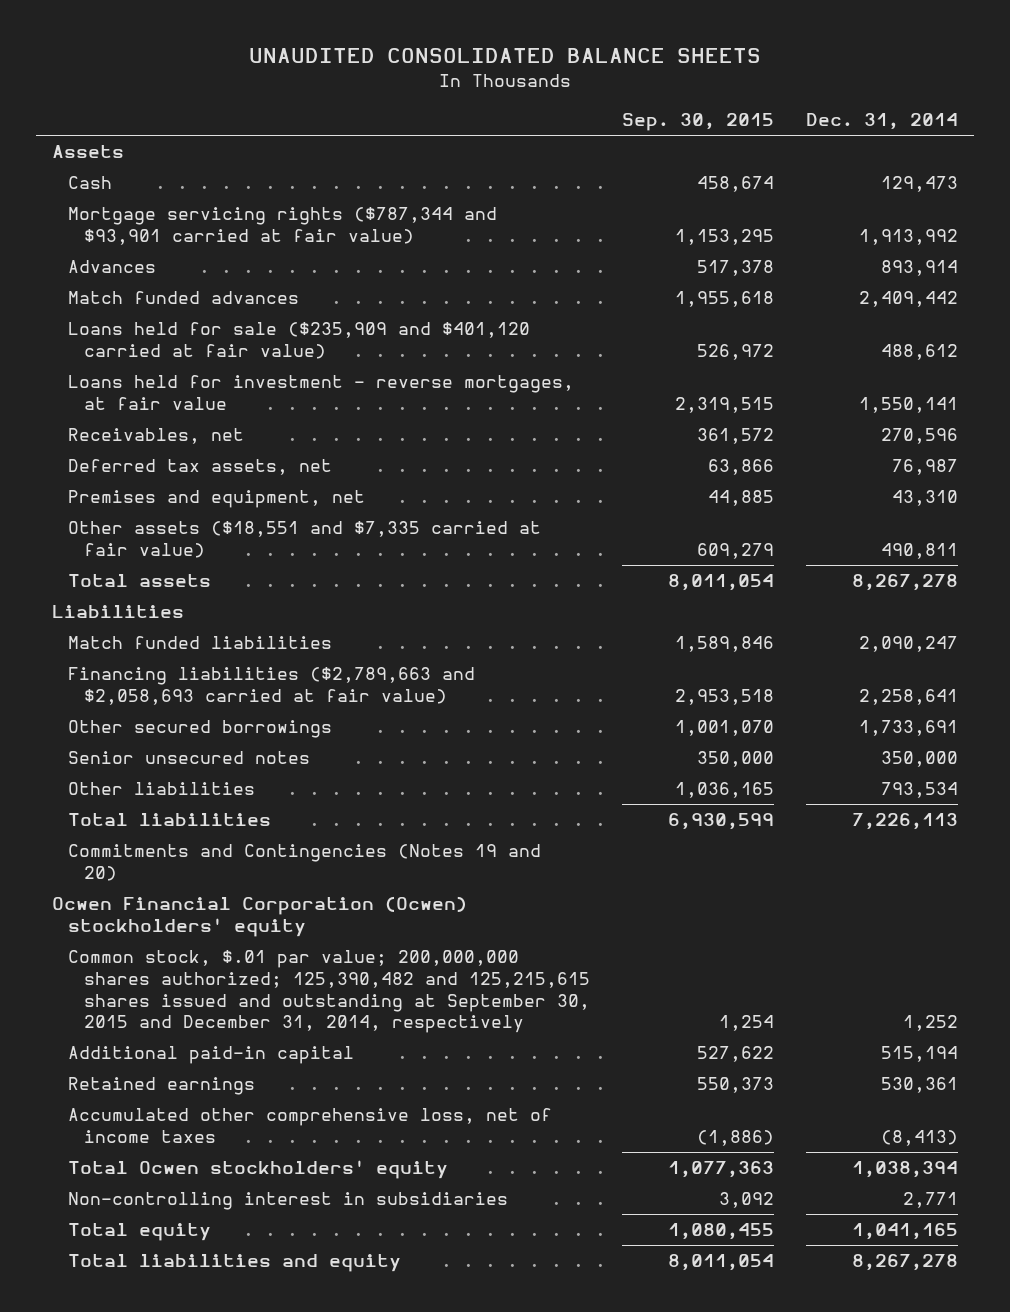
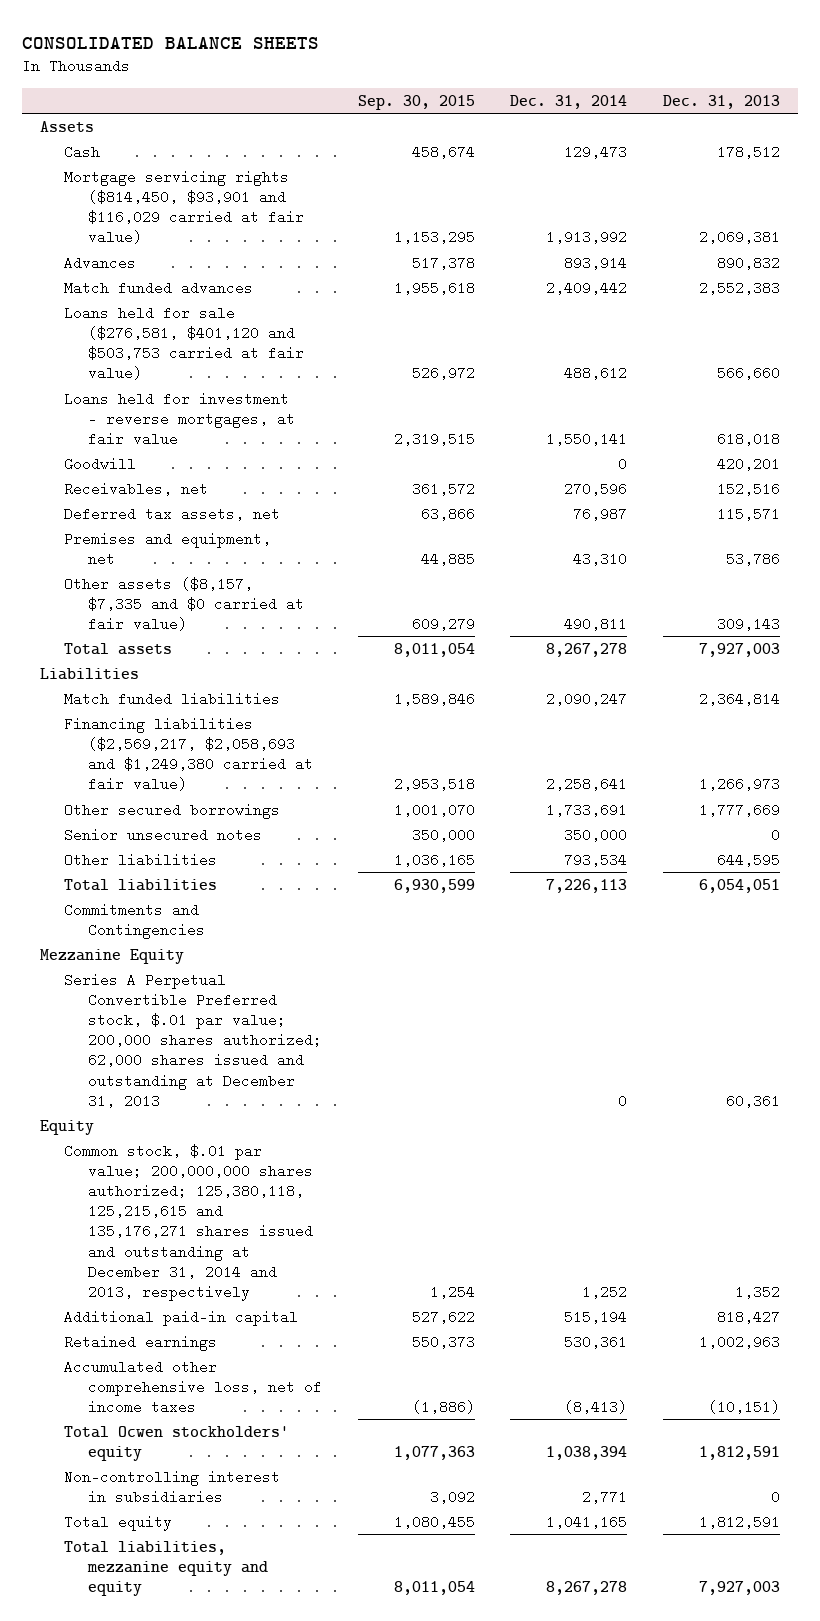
[248,47,761,63] UNAUDITED CONSOLIDATED BALANCE SHEETS -> [22,36,320,49] CONSOLIDATED BALANCE SHEETS
none -> [663,95,781,110] Dec. 31, 2013
[67,207,497,245] Mortgage servicing rights ($787,344 and $93,901 carried at fair value) -> [63,169,304,245] Mortgage servicing rights ($814,450, $93,901 and $116,029 carried at fair value)
[67,322,530,359] Loans held for sale ($235,909 and $401,120 carried at fair value) -> [63,305,304,381] Loans held for sale ($276,581, $401,120 and $503,753 carried at fair value)
none -> [63,456,136,471] Goodwill
[67,521,541,558] Other assets ($18,551 and $7,335 carried at fair value) -> [63,576,304,632] Other assets ($8,157, $7,335 and $0 carried at fair value)
[67,667,475,705] Financing liabilities ($2,789,663 and $2,058,693 carried at fair value) -> [63,716,313,792] Financing liabilities ($2,569,217, $2,058,693 and $1,249,380 carried at fair value)
[67,844,541,881] Commitments and Contingencies (Notes 19 and 20) -> [63,902,205,939] Commitments and Contingencies
none -> [40,948,185,964] Mezzanine Equity
none -> [63,972,322,1108] Series A Perpetual Convertible Preferred stock, $.01 par value; 200,000 shares authorized; 62,000 shares issued and outstanding at December 31, 2013
[51,896,467,937] Ocwen Financial Corporation (Ocwen) stockholders' equity -> [40,1119,95,1135] Equity
[67,950,591,1034] Common stock, $.01 par value; 200,000,000 shares authorized; 125,390,482 and 125,215,615 shares issued and outstanding at September 30, 2015 and December 31, 2014, respectively -> [63,1143,313,1301] Common stock, $.01 par value; 200,000,000 shares authorized; 125,380,118, 125,215,615 and 135,176,271 shares issued and outstanding at December 31, 2014 and 2013, respectively
[67,1254,401,1273] Total liabilities and equity -> [63,1540,268,1597] Total liabilities, mezzanine equity and equity

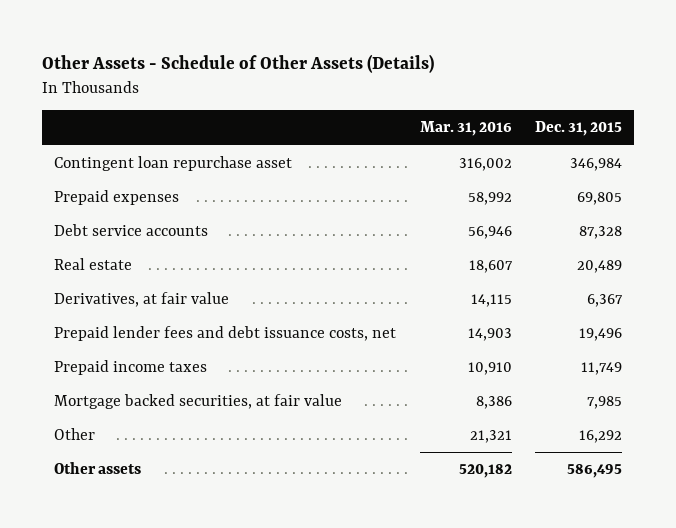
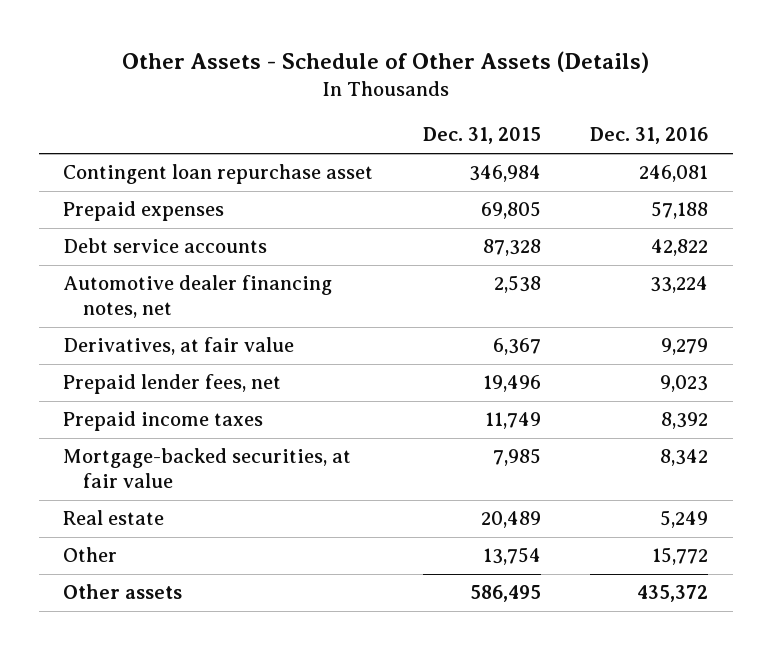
[419,121,512,137] Mar. 31, 2016 -> none
none -> [590,127,709,145] Dec. 31, 2016
none -> [63,275,333,319] Automotive dealer financing notes, net
[53,326,396,342] Prepaid lender fees and debt issuance costs, net -> [63,374,282,395] Prepaid lender fees, net
[53,394,342,410] Mortgage backed securities, at fair value -> [63,448,352,489] Mortgage-backed securities, at fair value
[53,258,132,271] Real estate -> [63,510,165,526] Real estate
[579,430,623,444] 16,292 -> [482,547,541,566] 13,754

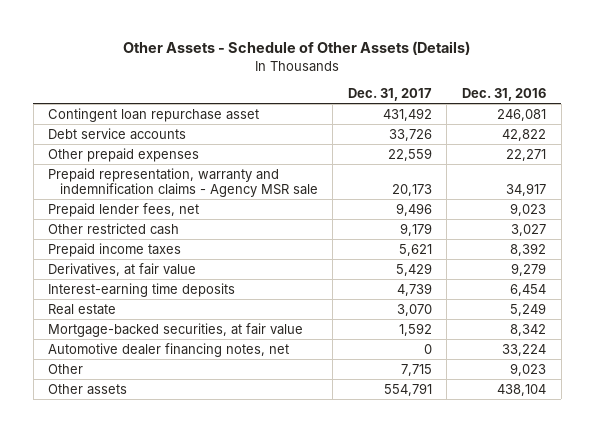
[422,127,541,145] Dec. 31, 2015 -> none
none -> [347,87,432,101] Dec. 31, 2017
[63,201,225,222] Prepaid expenses -> none
none -> [48,147,200,162] Other prepaid expenses
none -> [48,167,318,197] Prepaid representation, warranty and indemnification claims - Agency MSR sale
none -> [48,222,180,235] Other restricted cash
[63,337,295,356] Derivatives, at fair value -> [48,262,197,276] Derivatives, at fair value
none -> [48,282,236,297] Interest-earning time deposits
[63,448,352,489] Mortgage-backed securities, at fair value -> [48,322,304,337] Mortgage-backed securities, at fair value
[63,275,333,319] Automotive dealer financing notes, net -> [48,342,290,357] Automotive dealer financing notes, net
[652,547,709,566] 15,772 -> [510,362,547,376] 9,023
[637,585,709,603] 435,372 -> [497,383,547,396] 438,104

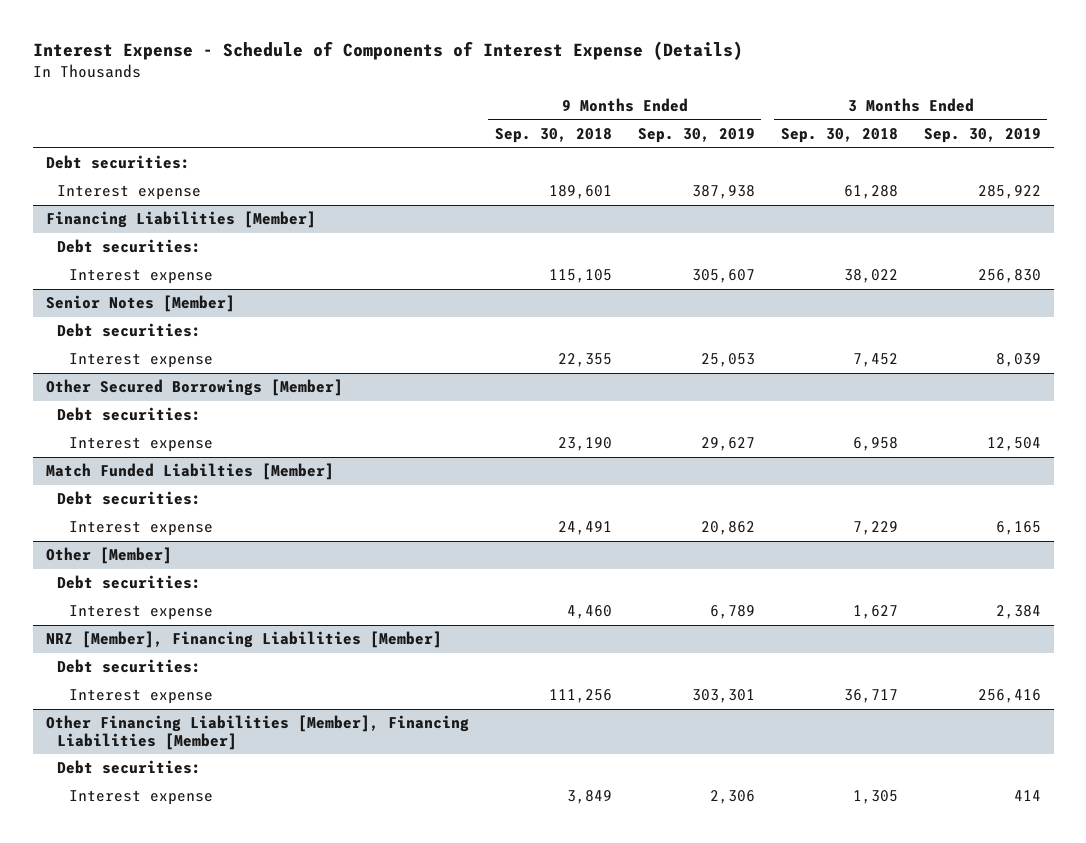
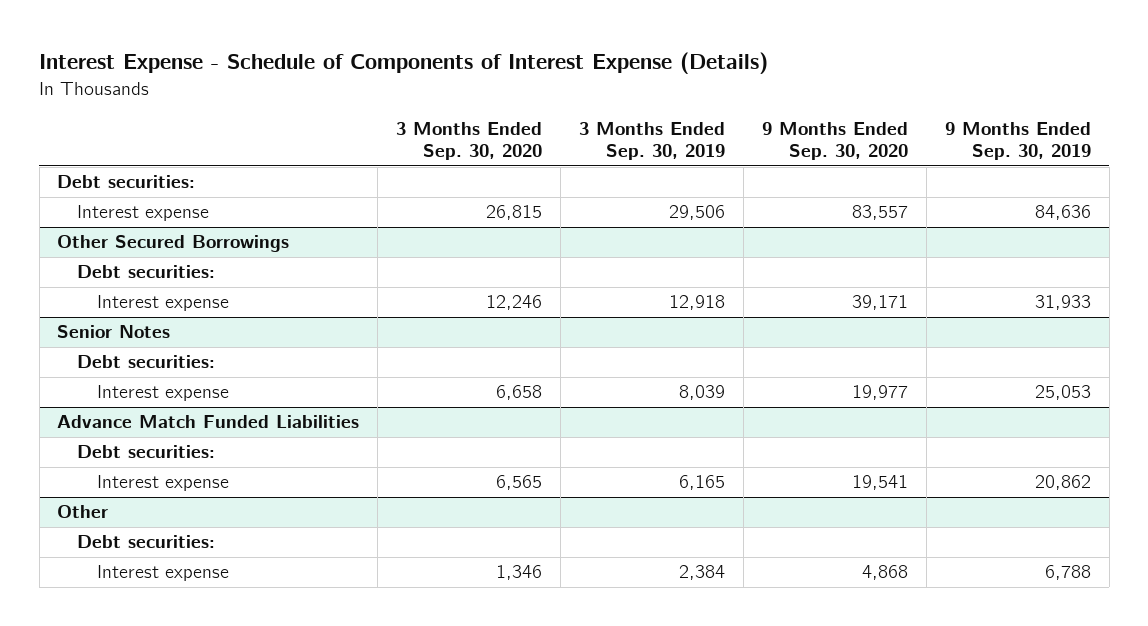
[494,128,612,144] Sep. 30, 2018 -> none
[780,128,898,144] Sep. 30, 2018 -> none
none -> [396,122,543,161] 3 Months Ended Sep. 30, 2020
none -> [761,122,908,161] 9 Months Ended Sep. 30, 2020
[45,211,316,229] Financing Liabilities [Member] -> none
[691,185,755,200] 387,938 -> [1034,205,1091,221] 84,636
[977,185,1041,200] 285,922 -> [669,205,726,221] 29,506
none -> [57,235,290,253] Other Secured Borrowings
[691,269,755,284] 305,607 -> [1034,295,1091,311] 31,933
[977,269,1041,284] 256,830 -> [669,295,726,311] 12,918
[45,295,235,313] Senior Notes [Member] -> [57,325,171,339] Senior Notes
[45,379,343,397] Other Secured Borrowings [Member] -> none
[57,407,202,422] Debt securities: -> none
[68,437,213,453] Interest expense -> none
[45,463,334,481] Match Funded Liabilties [Member] -> [57,415,360,429] Advance Match Funded Liabilities
[57,575,202,590] Debt securities: -> none
[68,605,213,621] Interest expense -> none
[45,631,442,649] NRZ [Member], Financing Liabilities [Member] -> none
[57,659,202,674] Debt securities: -> none
[68,689,213,705] Interest expense -> none
[45,715,469,750] Other Financing Liabilities [Member], Financing Liabilities [Member] -> none
[45,547,172,565] Other [Member] -> [57,505,109,519] Other
[709,790,755,805] 2,306 -> [1044,565,1091,581] 6,788
[1013,790,1041,802] 414 -> [679,565,726,581] 2,384

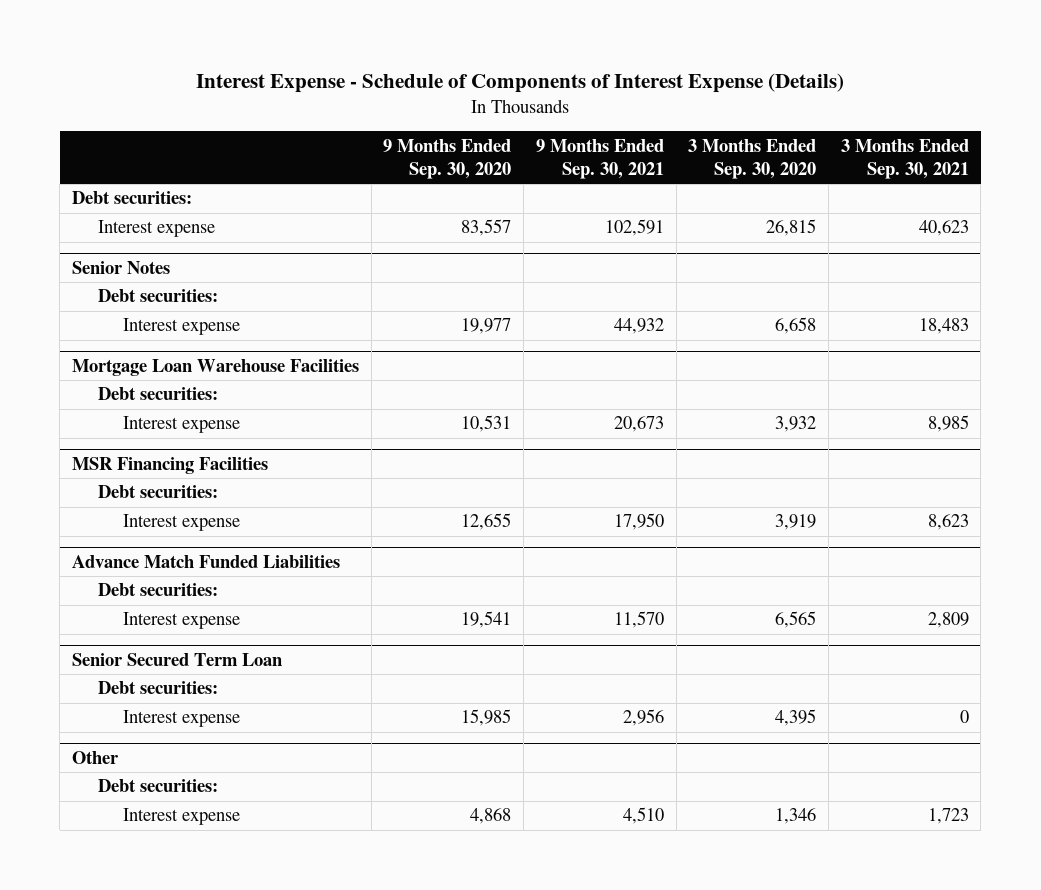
[579,122,726,161] 3 Months Ended Sep. 30, 2019 -> none
[944,122,1091,161] 9 Months Ended Sep. 30, 2019 -> none
none -> [535,138,664,179] 9 Months Ended Sep. 30, 2021
none -> [840,138,969,179] 3 Months Ended Sep. 30, 2021
[57,235,290,253] Other Secured Borrowings -> none
[77,265,216,279] Debt securities: -> none
[97,295,230,312] Interest expense -> none
none -> [72,358,360,376] Mortgage Loan Warehouse Facilities
none -> [97,387,218,401] Debt securities:
none -> [123,416,241,434] Interest expense
none -> [72,456,269,474] MSR Financing Facilities
none -> [97,485,218,499] Debt securities:
none -> [123,514,241,532] Interest expense
none -> [72,652,283,666] Senior Secured Term Loan
none -> [97,681,218,695] Debt securities:
none -> [123,710,241,728] Interest expense

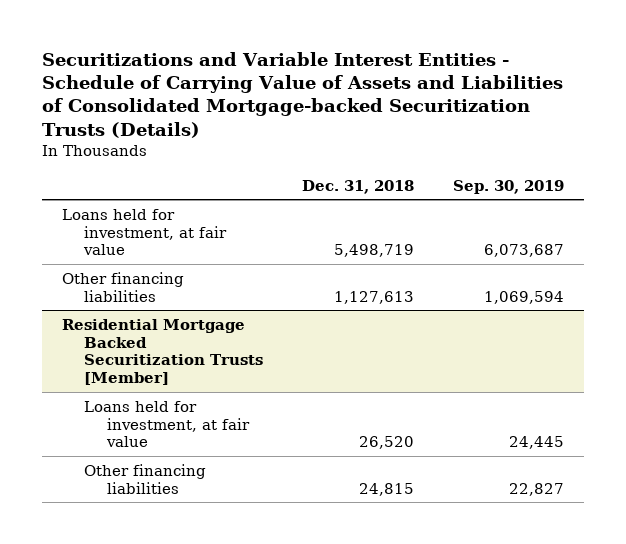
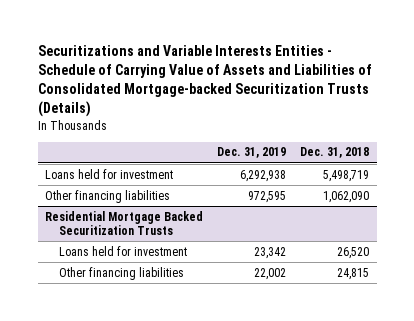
[42,51,564,138] Securitizations and Variable Interest Entities - Schedule of Carrying Value of Assets and Liabilities of Consolidated Mortgage-backed Securitization Trusts (Details) -> [37,45,372,118] Securitizations and Variable Interests Entities - Schedule of Carrying Value of Assets and Liabilities of Consolidated Mortgage-backed Securitization Trusts (Details)
[453,179,565,194] Sep. 30, 2019 -> none
none -> [217,147,287,159] Dec. 31, 2019
[61,208,228,256] Loans held for investment, at fair value -> [44,168,173,179] Loans held for investment
[334,290,415,304] 1,127,613 -> [323,190,370,203] 1,062,090
[61,318,264,386] Residential Mortgage Backed Securitization Trusts [Member] -> [44,210,203,236] Residential Mortgage Backed Securitization Trusts
[84,400,250,448] Loans held for investment, at fair value -> [59,245,188,256] Loans held for investment

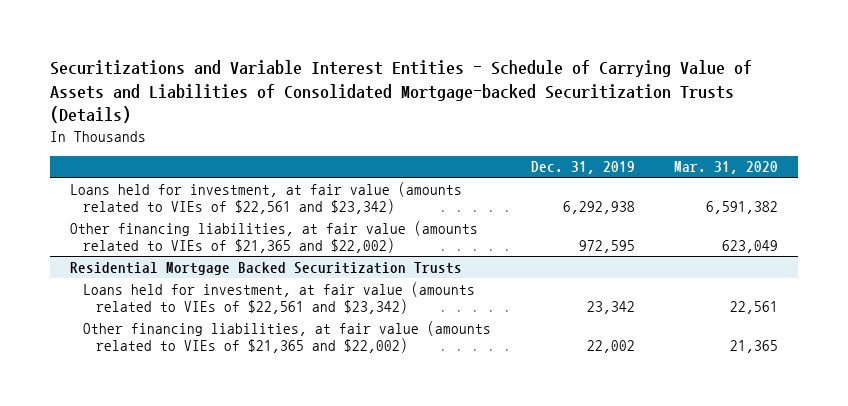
[37,45,372,118] Securitizations and Variable Interests Entities - Schedule of Carrying Value of Assets and Liabilities of Consolidated Mortgage-backed Securitization Trusts (Details) -> [49,60,752,124] Securitizations and Variable Interest Entities - Schedule of Carrying Value of Assets and Liabilities of Consolidated Mortgage-backed Securitization Trusts (Details)
[300,147,370,159] Dec. 31, 2018 -> none
none -> [674,161,779,175] Mar. 31, 2020
[44,168,173,179] Loans held for investment -> [69,181,462,215] Loans held for investment, at fair value (amounts related to VIEs of $22,561 and $23,342)
[44,189,170,203] Other financing liabilities -> [69,220,478,254] Other financing liabilities, at fair value (amounts related to VIEs of $21,365 and $22,002)
[59,245,188,256] Loans held for investment -> [82,281,475,315] Loans held for investment, at fair value (amounts related to VIEs of $22,561 and $23,342)
[59,266,185,280] Other financing liabilities -> [82,320,491,354] Other financing liabilities, at fair value (amounts related to VIEs of $21,365 and $22,002)

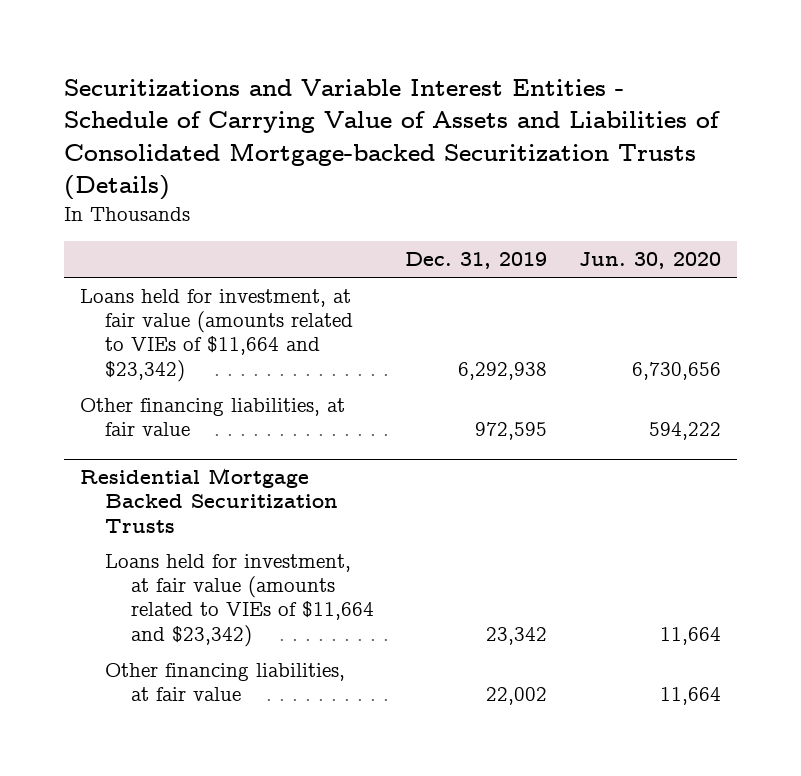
[674,161,779,175] Mar. 31, 2020 -> none
none -> [578,252,721,270] Jun. 30, 2020
[69,181,462,215] Loans held for investment, at fair value (amounts related to VIEs of $22,561 and $23,342) -> [79,289,354,382] Loans held for investment, at fair value (amounts related to VIEs of $11,664 and $23,342)
[69,220,478,254] Other financing liabilities, at fair value (amounts related to VIEs of $21,365 and $22,002) -> [79,398,345,437] Other financing liabilities, at fair value
[82,281,475,315] Loans held for investment, at fair value (amounts related to VIEs of $22,561 and $23,342) -> [105,554,374,647] Loans held for investment, at fair value (amounts related to VIEs of $11,664 and $23,342)
[82,320,491,354] Other financing liabilities, at fair value (amounts related to VIEs of $21,365 and $22,002) -> [105,663,346,702] Other financing liabilities, at fair value

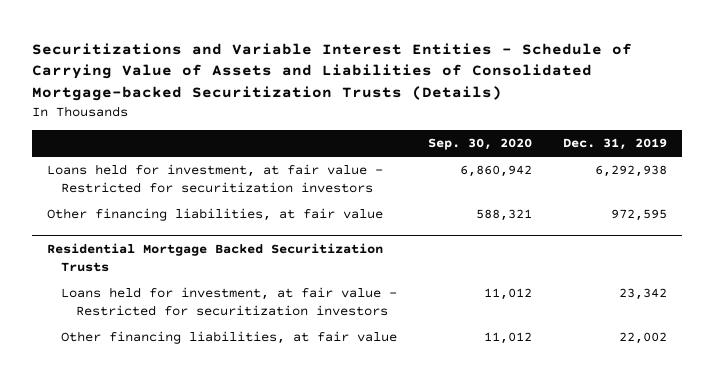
[578,252,721,270] Jun. 30, 2020 -> none
none -> [428,138,533,151] Sep. 30, 2020
[79,289,354,382] Loans held for investment, at fair value (amounts related to VIEs of $11,664 and $23,342) -> [47,164,384,194] Loans held for investment, at fair value - Restricted for securitization investors
[105,554,374,647] Loans held for investment, at fair value (amounts related to VIEs of $11,664 and $23,342) -> [61,287,398,317] Loans held for investment, at fair value - Restricted for securitization investors

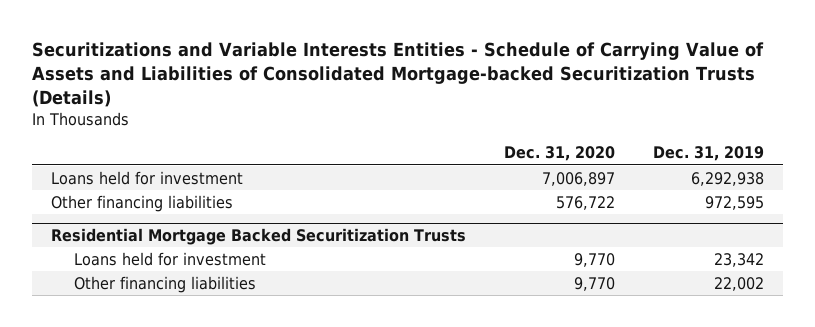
[31,42,632,102] Securitizations and Variable Interest Entities - Schedule of Carrying Value of Assets and Liabilities of Consolidated Mortgage-backed Securitization Trusts (Details) -> [32,42,765,108] Securitizations and Variable Interests Entities - Schedule of Carrying Value of Assets and Liabilities of Consolidated Mortgage-backed Securitization Trusts (Details)
[428,138,533,151] Sep. 30, 2020 -> none
none -> [503,146,615,162] Dec. 31, 2020
[47,164,384,194] Loans held for investment, at fair value - Restricted for securitization investors -> [51,170,244,185] Loans held for investment
[47,208,384,222] Other financing liabilities, at fair value -> [51,194,234,212] Other financing liabilities
[61,287,398,317] Loans held for investment, at fair value - Restricted for securitization investors -> [74,251,267,266] Loans held for investment
[61,331,398,345] Other financing liabilities, at fair value -> [74,275,257,293] Other financing liabilities

